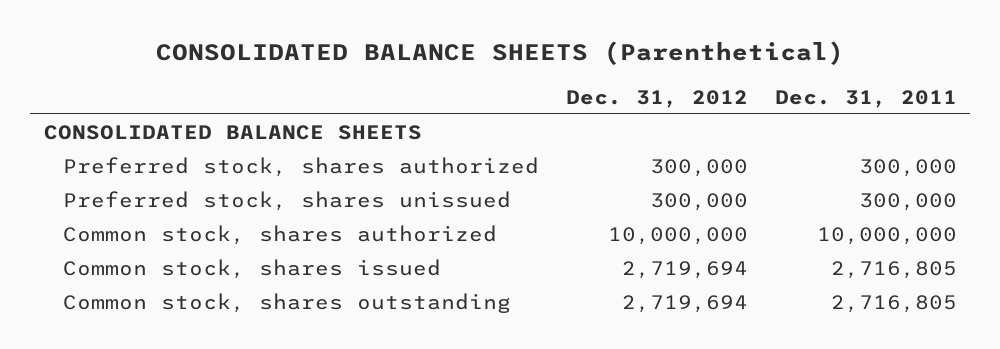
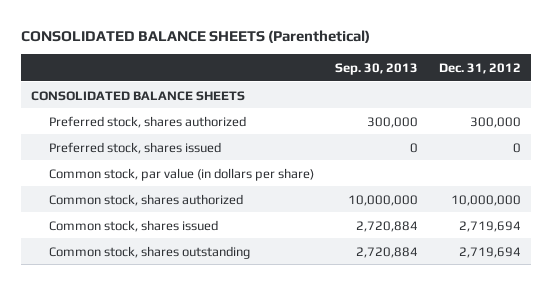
[774,89,957,108] Dec. 31, 2011 -> none
none -> [335,62,419,75] Sep. 30, 2013
[63,190,512,211] Preferred stock, shares unissued -> [49,141,222,154] Preferred stock, shares issued
[650,192,749,211] 300,000 -> [513,142,522,153] 0
none -> [49,167,315,181] Common stock, par value (in dollars per share)

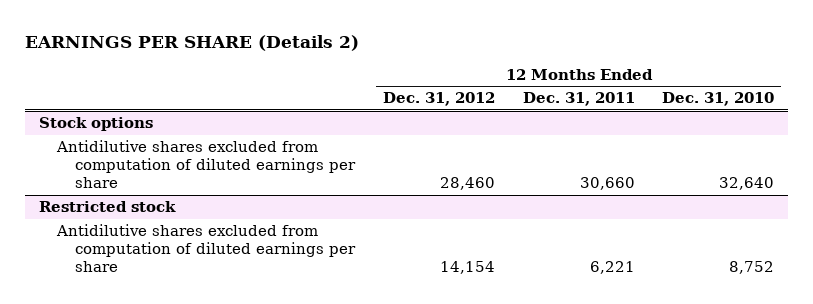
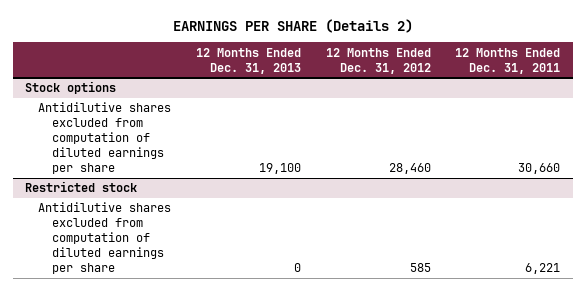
[662,92,775,107] Dec. 31, 2010 -> none
none -> [195,47,301,74] 12 Months Ended Dec. 31, 2013
[439,261,495,275] 14,154 -> [409,262,431,272] 585

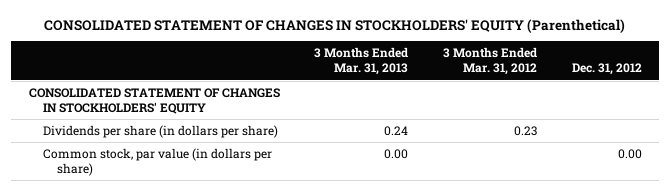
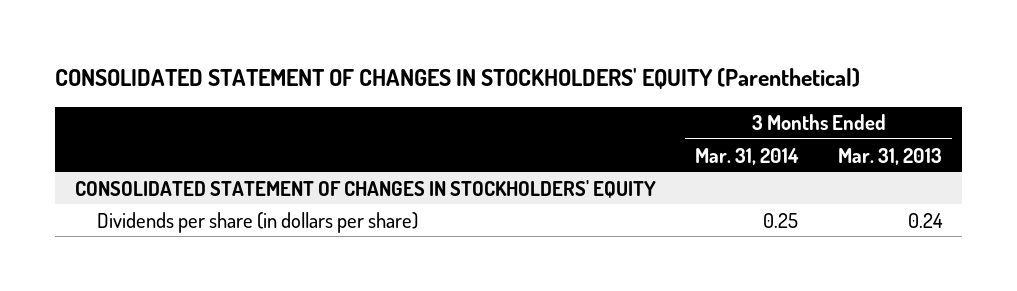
[443,47,538,76] 3 Months Ended Mar. 31, 2012 -> none
[571,63,642,76] Dec. 31, 2012 -> none
none -> [695,147,800,165] Mar. 31, 2014
[42,147,272,176] Common stock, par value (in dollars per share) -> none

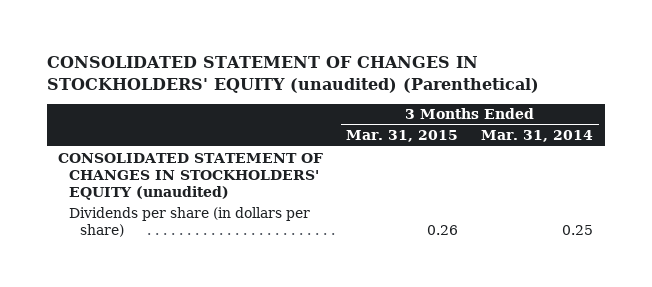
[54,68,860,90] CONSOLIDATED STATEMENT OF CHANGES IN STOCKHOLDERS' EQUITY (Parenthetical) -> [46,56,539,93] CONSOLIDATED STATEMENT OF CHANGES IN STOCKHOLDERS' EQUITY (unaudited) (Parenthetical)
[838,147,943,165] Mar. 31, 2013 -> none
none -> [346,130,459,143] Mar. 31, 2015
[74,179,656,198] CONSOLIDATED STATEMENT OF CHANGES IN STOCKHOLDERS' EQUITY -> [58,152,324,200] CONSOLIDATED STATEMENT OF CHANGES IN STOCKHOLDERS' EQUITY (unaudited)

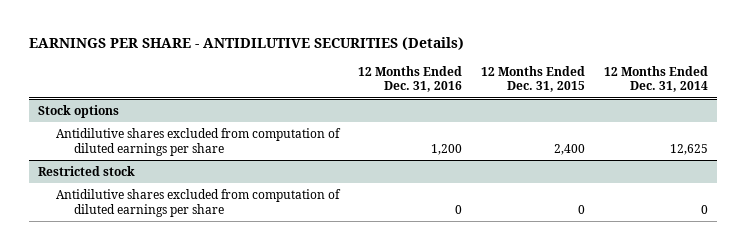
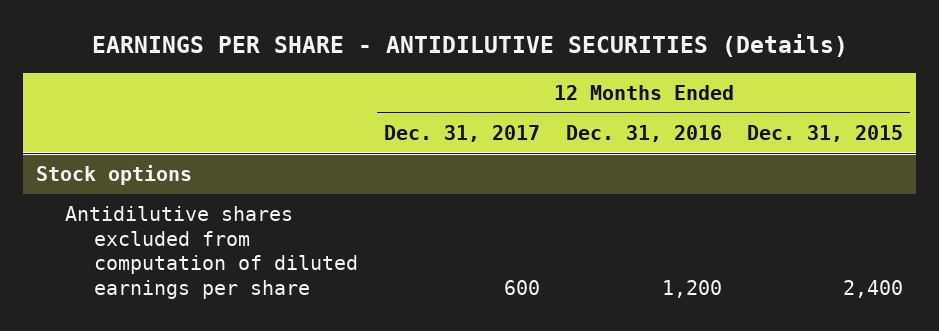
[603,65,708,93] 12 Months Ended Dec. 31, 2014 -> none
none -> [383,124,540,142] Dec. 31, 2017
[38,166,136,177] Restricted stock -> none
[56,189,342,217] Antidilutive shares excluded from computation of diluted earnings per share -> none

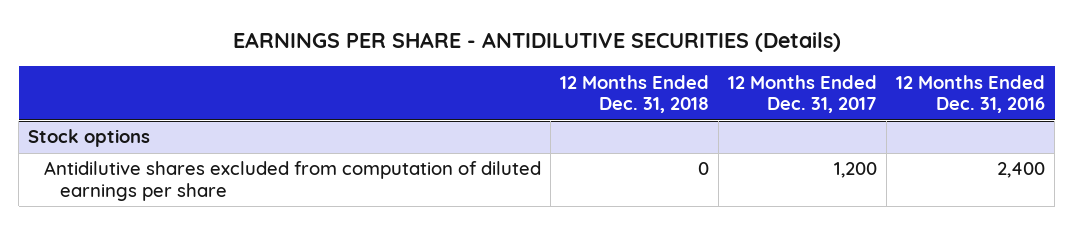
[747,124,904,142] Dec. 31, 2015 -> none
none -> [560,74,710,114] 12 Months Ended Dec. 31, 2018
[503,279,540,295] 600 -> [834,162,878,179] 1,200
[661,279,722,298] 1,200 -> [997,162,1046,179] 2,400

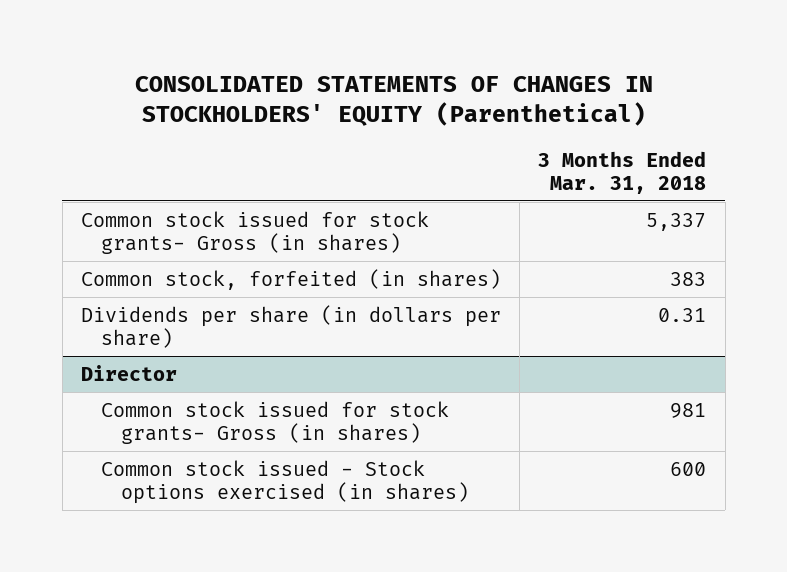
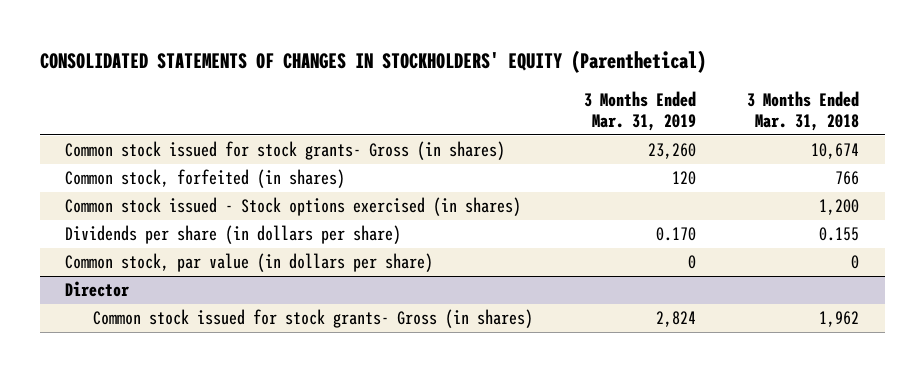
none -> [583,91,696,132] 3 Months Ended Mar. 31, 2019
[646,212,707,231] 5,337 -> [811,143,860,160] 10,674
[670,271,707,286] 383 -> [835,171,860,186] 766
none -> [65,197,522,217] Common stock issued - Stock options exercised (in shares)
[658,307,707,322] 0.31 -> [819,227,860,242] 0.155
none -> [65,253,434,273] Common stock, par value (in dollars per share)
[100,459,470,504] Common stock issued - Stock options exercised (in shares) -> none
[670,402,707,418] 981 -> [819,311,860,328] 1,962

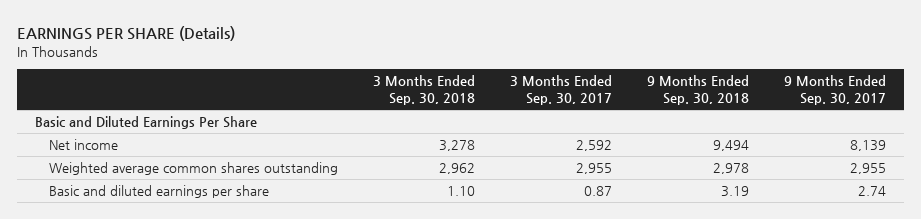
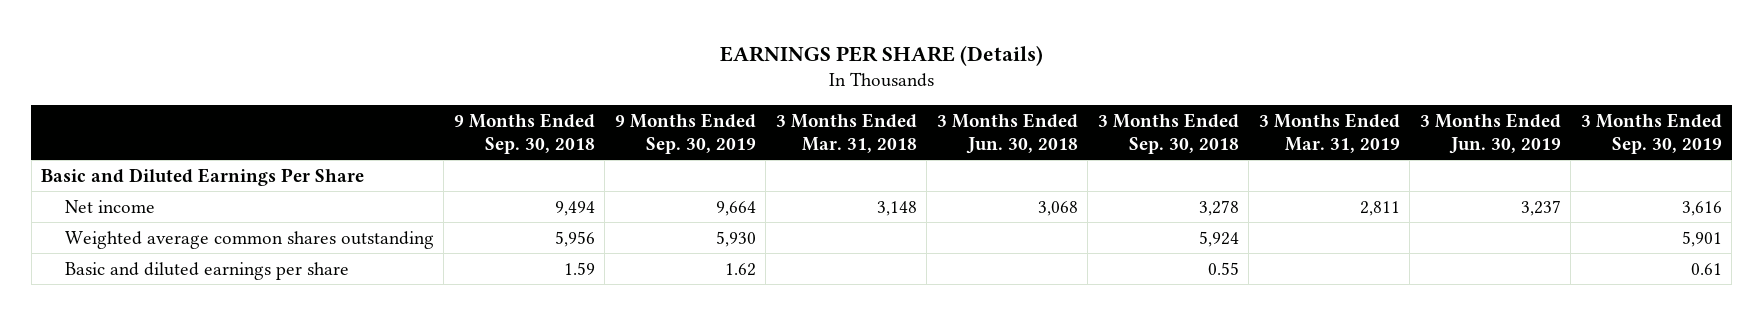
[510,75,613,105] 3 Months Ended Sep. 30, 2017 -> none
[784,75,887,105] 9 Months Ended Sep. 30, 2017 -> none
none -> [614,112,756,154] 9 Months Ended Sep. 30, 2019
none -> [775,112,917,153] 3 Months Ended Mar. 31, 2018
none -> [936,112,1078,154] 3 Months Ended Jun. 30, 2018
none -> [1258,112,1400,153] 3 Months Ended Mar. 31, 2019
none -> [1419,112,1561,154] 3 Months Ended Jun. 30, 2019
none -> [1580,112,1722,154] 3 Months Ended Sep. 30, 2019
[439,163,476,175] 2,962 -> [1198,230,1239,247] 5,924
[713,163,750,175] 2,978 -> [554,230,595,247] 5,956
[447,186,476,197] 1.10 -> [1207,261,1239,275] 0.55
[721,186,750,198] 3.19 -> [563,261,595,275] 1.59

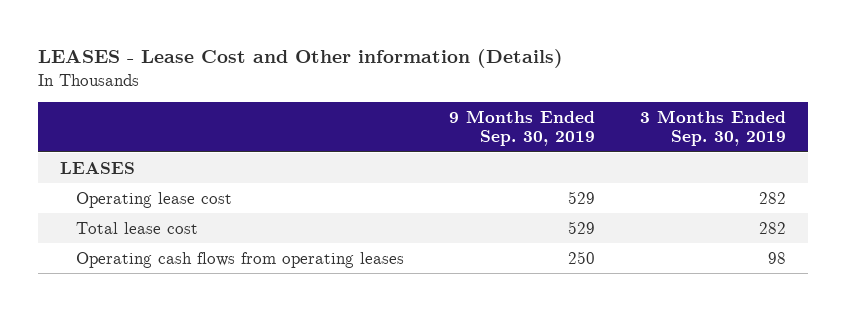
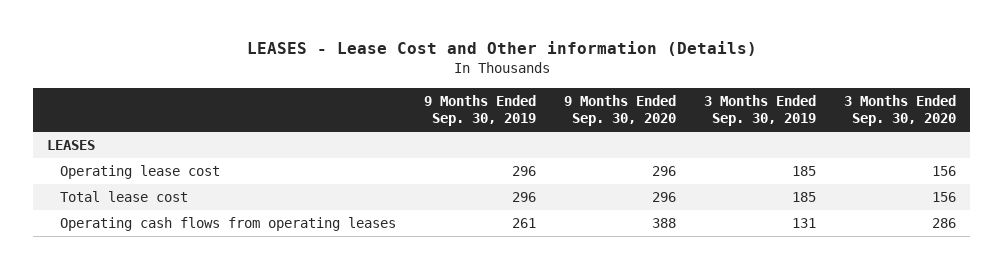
none -> [564,94,677,127] 9 Months Ended Sep. 30, 2020
none -> [844,94,957,127] 3 Months Ended Sep. 30, 2020
[567,190,595,204] 529 -> [512,166,537,177] 296
[758,191,786,204] 282 -> [792,166,817,177] 185
[567,220,595,234] 529 -> [512,192,537,203] 296
[758,221,786,234] 282 -> [792,192,817,203] 185
[567,250,595,264] 250 -> [512,218,537,229] 261
[767,251,786,264] 98 -> [792,218,817,229] 131

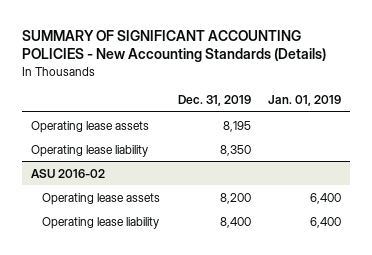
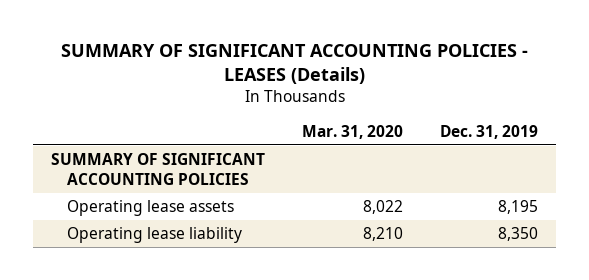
[22,29,327,63] SUMMARY OF SIGNIFICANT ACCOUNTING POLICIES - New Accounting Standards (Details) -> [60,44,528,85] SUMMARY OF SIGNIFICANT ACCOUNTING POLICIES - LEASES (Details)
[268,95,342,107] Jan. 01, 2019 -> none
none -> [302,124,404,139] Mar. 31, 2020
none -> [51,153,266,185] SUMMARY OF SIGNIFICANT ACCOUNTING POLICIES
[30,168,105,178] ASU 2016-02 -> none
[42,192,161,205] Operating lease assets -> none
[42,216,160,229] Operating lease liability -> none

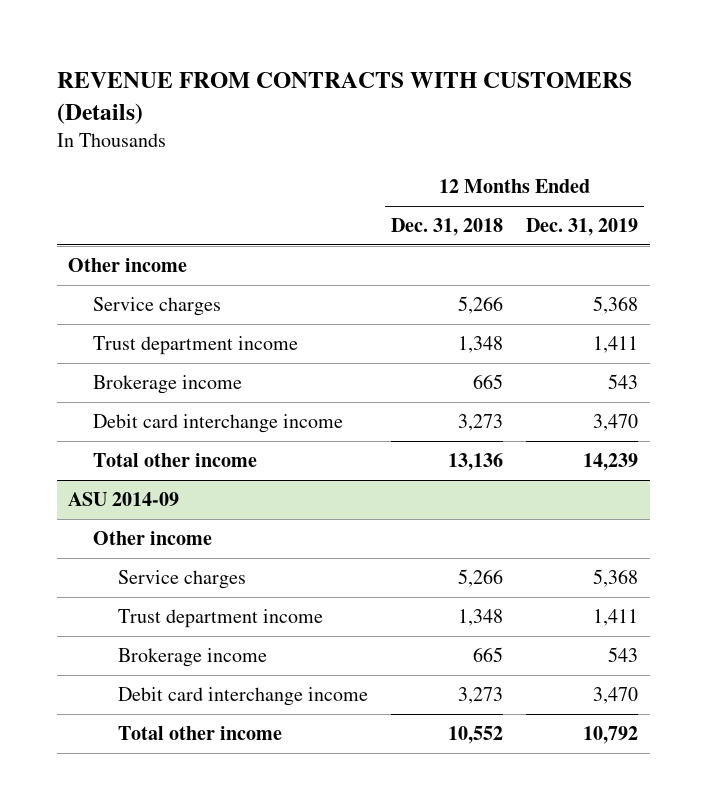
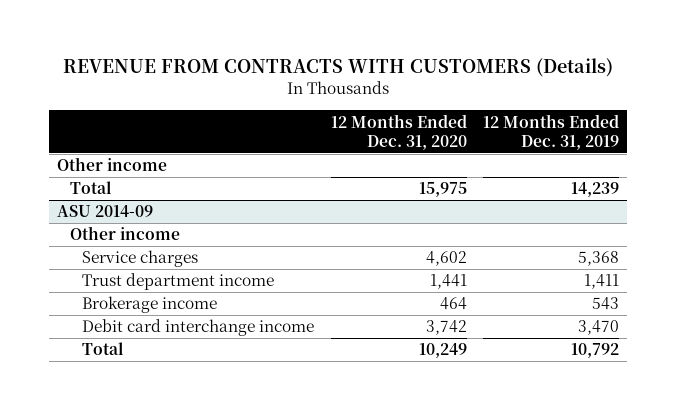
[391,218,504,237] Dec. 31, 2018 -> none
none -> [330,113,467,150] 12 Months Ended Dec. 31, 2020
[93,297,222,317] Service charges -> none
[93,336,299,356] Trust department income -> none
[93,375,243,395] Brokerage income -> none
[93,414,344,434] Debit card interchange income -> none
[93,453,258,468] Total other income -> [69,181,112,195] Total
[117,726,282,741] Total other income -> [82,342,125,356] Total

